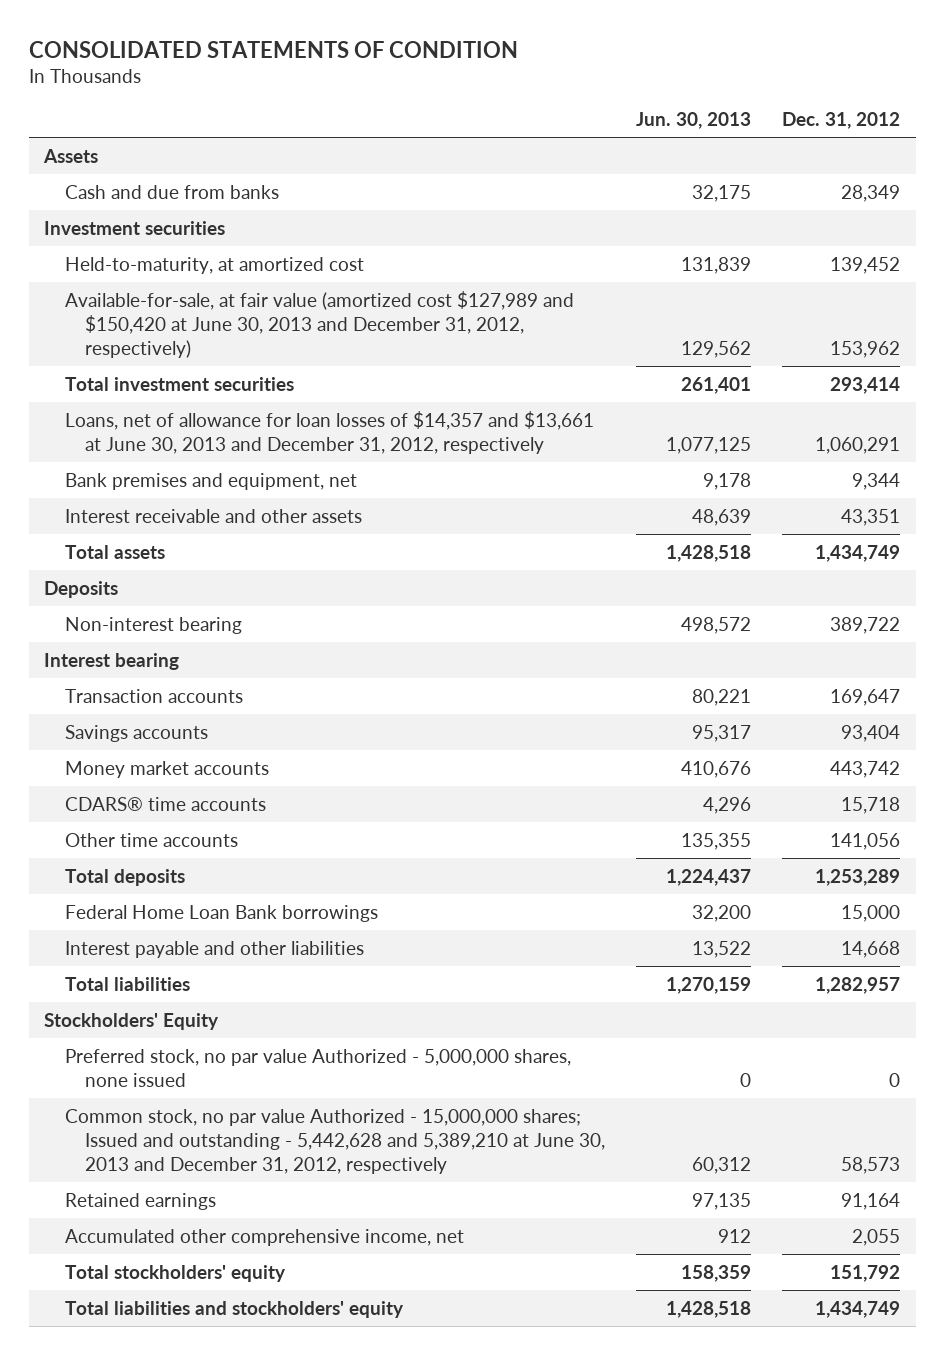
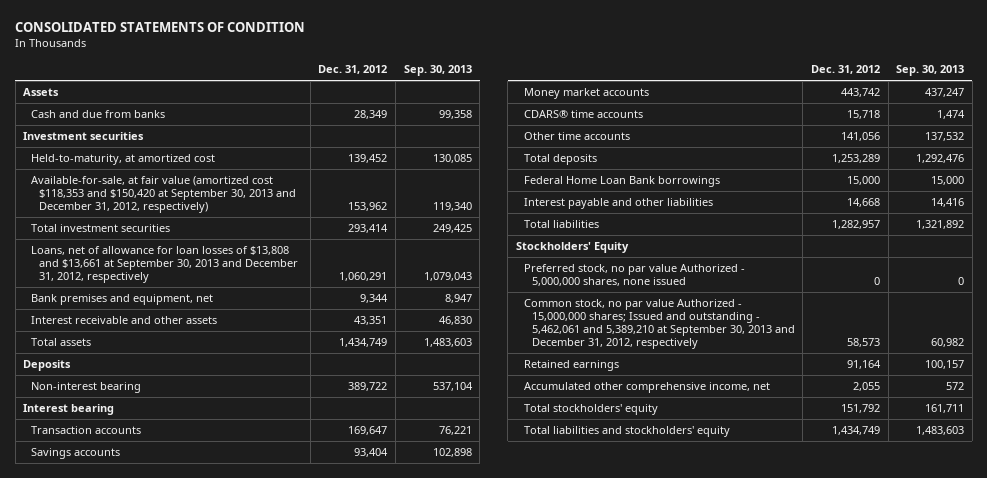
[635,112,751,130] Jun. 30, 2013 -> none
none -> [403,65,472,77] Sep. 30, 2013
[64,290,574,358] Available-for-sale, at fair value (amortized cost $127,989 and $150,420 at June 30, 2013 and December 31, 2012, respectively) -> [31,175,297,214] Available-for-sale, at fair value (amortized cost $118,353 and $150,420 at September 30, 2013 and December 31, 2012, respectively)
[64,410,594,454] Loans, net of allowance for loan losses of $14,357 and $13,661 at June 30, 2013 and December 31, 2012, respectively -> [31,245,299,284] Loans, net of allowance for loan losses of $13,808 and $13,661 at September 30, 2013 and December 31, 2012, respectively
[64,1108,605,1174] Common stock, no par value Authorized - 15,000,000 shares; Issued and outstanding - 5,442,628 and 5,389,210 at June 30, 2013 and December 31, 2012, respectively -> [523,298,795,350] Common stock, no par value Authorized - 15,000,000 shares; Issued and outstanding - 5,462,061 and 5,389,210 at September 30, 2013 and December 31, 2012, respectively

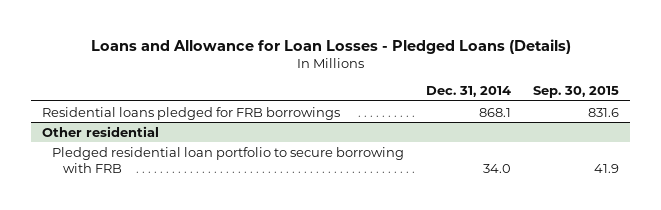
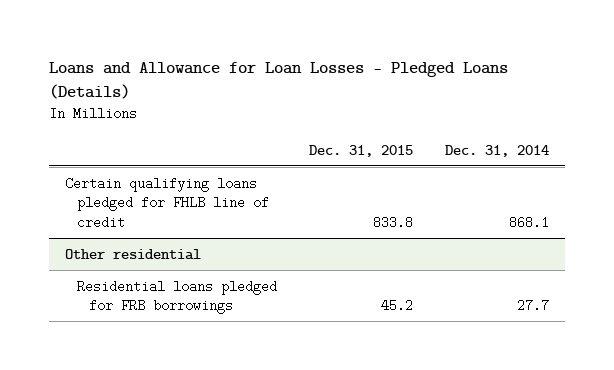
[533,86,620,99] Sep. 30, 2015 -> none
none -> [309,144,414,157] Dec. 31, 2015
[41,106,340,120] Residential loans pledged for FRB borrowings -> [64,176,269,229] Certain qualifying loans pledged for FHLB line of credit
[52,146,405,174] Pledged residential loan portfolio to secure borrowing with FRB -> [76,279,277,315] Residential loans pledged for FRB borrowings
[483,164,512,174] 34.0 -> [517,299,550,313] 27.7

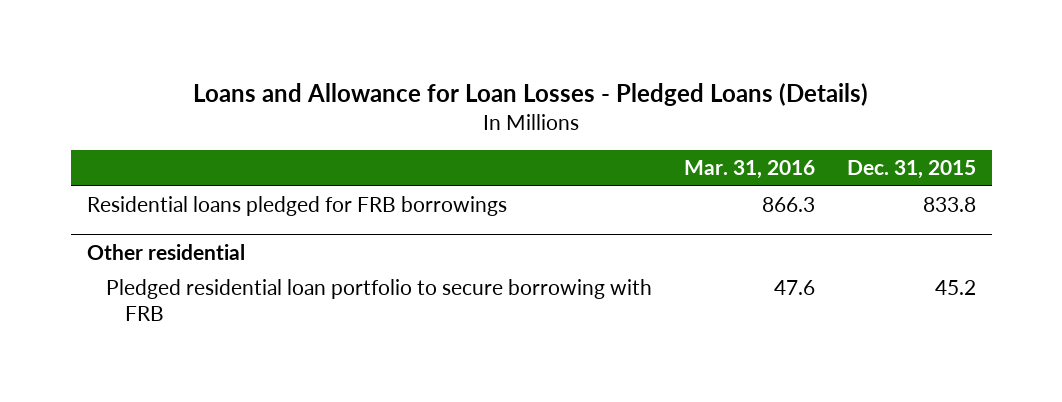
[445,144,550,157] Dec. 31, 2014 -> none
none -> [683,160,815,180] Mar. 31, 2016
[64,176,269,229] Certain qualifying loans pledged for FHLB line of credit -> [86,195,507,216] Residential loans pledged for FRB borrowings
[76,279,277,315] Residential loans pledged for FRB borrowings -> [105,278,652,321] Pledged residential loan portfolio to secure borrowing with FRB

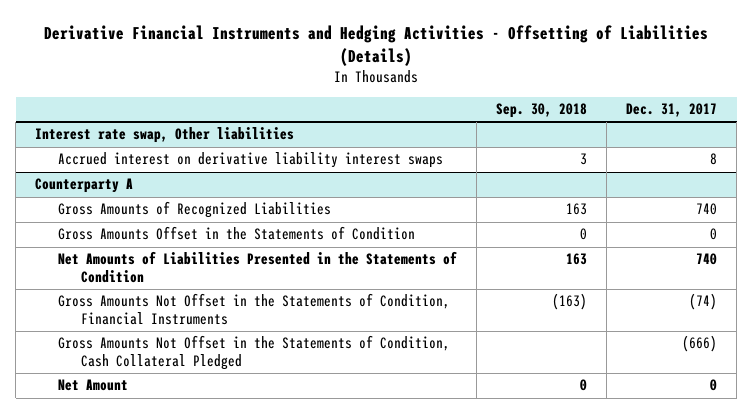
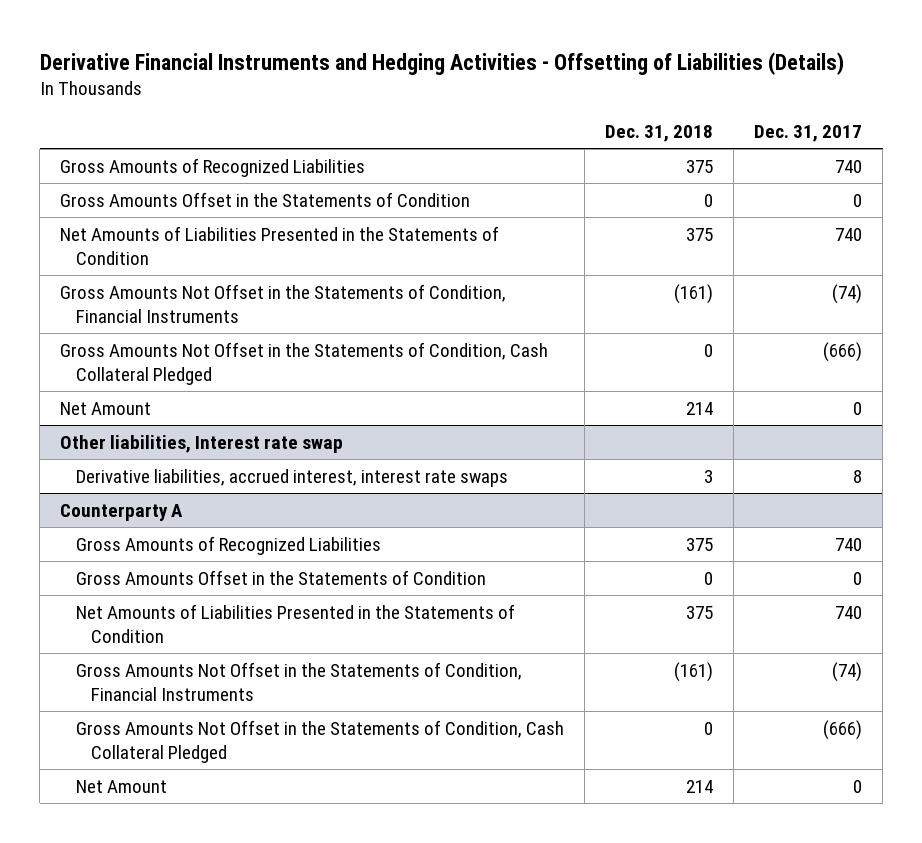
[496,103,588,119] Sep. 30, 2018 -> none
none -> [604,125,713,143] Dec. 31, 2018
none -> [60,157,366,177] Gross Amounts of Recognized Liabilities
none -> [60,191,471,207] Gross Amounts Offset in the Statements of Condition
none -> [60,225,500,265] Net Amounts of Liabilities Presented in the Statements of Condition
none -> [60,283,507,323] Gross Amounts Not Offset in the Statements of Condition, Financial Instruments
none -> [60,341,549,385] Gross Amounts Not Offset in the Statements of Condition, Cash Collateral Pledged
none -> [60,401,152,415] Net Amount
[35,127,295,144] Interest rate swap, Other liabilities -> [60,434,344,453] Other liabilities, Interest rate swap
[57,152,443,169] Accrued interest on derivative liability interest swaps -> [75,468,508,487] Derivative liabilities, accrued interest, interest rate swaps

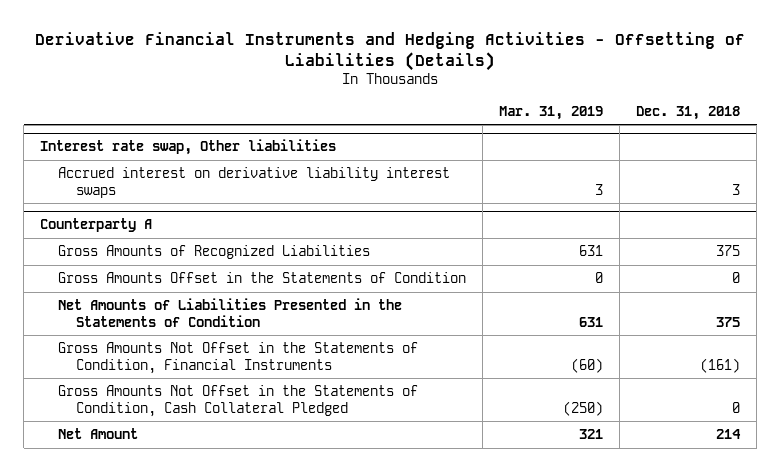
[753,125,862,143] Dec. 31, 2017 -> none
none -> [499,105,604,120] Mar. 31, 2019
[60,157,366,177] Gross Amounts of Recognized Liabilities -> none
[60,191,471,207] Gross Amounts Offset in the Statements of Condition -> none
[60,225,500,265] Net Amounts of Liabilities Presented in the Statements of Condition -> none
[60,283,507,323] Gross Amounts Not Offset in the Statements of Condition, Financial Instruments -> none
[60,341,549,385] Gross Amounts Not Offset in the Statements of Condition, Cash Collateral Pledged -> none
[60,401,152,415] Net Amount -> none
[60,434,344,453] Other liabilities, Interest rate swap -> [40,139,337,156] Interest rate swap, Other liabilities
[75,468,508,487] Derivative liabilities, accrued interest, interest rate swaps -> [58,167,451,198] Accrued interest on derivative liability interest swaps

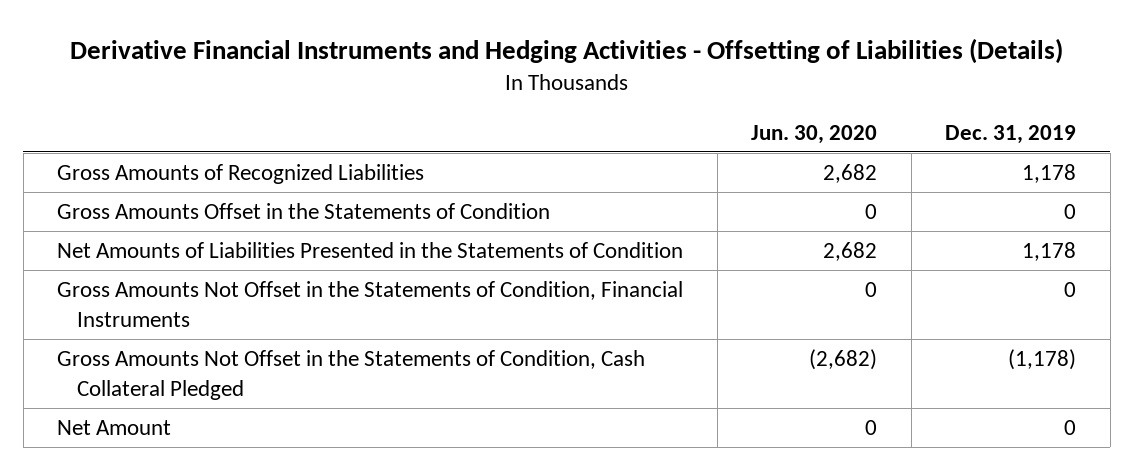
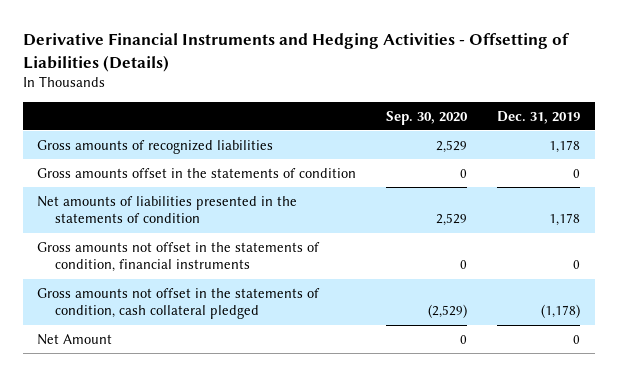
[751,124,878,144] Jun. 30, 2020 -> none
none -> [386,110,469,125] Sep. 30, 2020
[57,163,425,184] Gross Amounts of Recognized Liabilities -> [37,139,274,154] Gross amounts of recognized liabilities
[57,202,551,219] Gross Amounts Offset in the Statements of Condition -> [37,167,357,178] Gross amounts offset in the statements of condition
[57,241,684,258] Net Amounts of Liabilities Presented in the Statements of Condition -> [37,195,298,224] Net amounts of liabilities presented in the statements of condition
[57,280,684,327] Gross Amounts Not Offset in the Statements of Condition, Financial Instruments -> [37,241,321,273] Gross amounts not offset in the statements of condition, financial instruments
[57,349,646,400] Gross Amounts Not Offset in the Statements of Condition, Cash Collateral Pledged -> [37,287,321,320] Gross amounts not offset in the statements of condition, cash collateral pledged

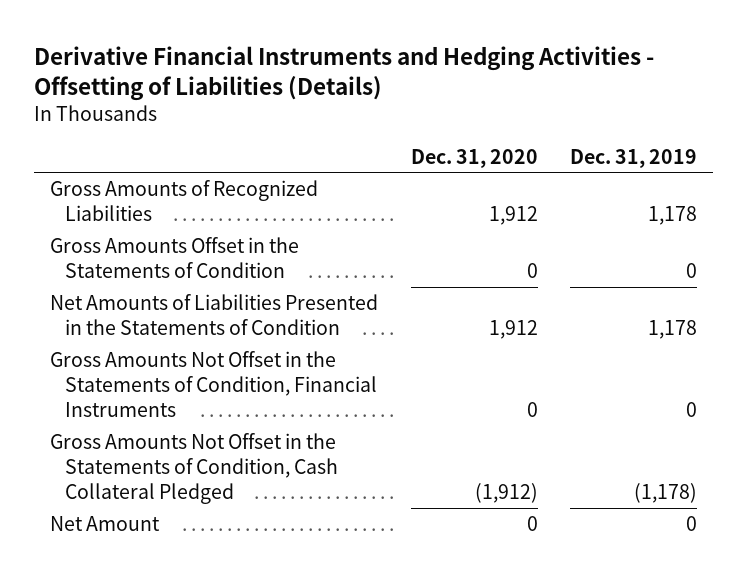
[386,110,469,125] Sep. 30, 2020 -> none
none -> [410,148,538,168] Dec. 31, 2020
[37,139,274,154] Gross amounts of recognized liabilities -> [50,179,319,222] Gross Amounts of Recognized Liabilities
[37,167,357,178] Gross amounts offset in the statements of condition -> [50,236,300,279] Gross Amounts Offset in the Statements of Condition
[37,195,298,224] Net amounts of liabilities presented in the statements of condition -> [50,293,379,336] Net Amounts of Liabilities Presented in the Statements of Condition
[37,241,321,273] Gross amounts not offset in the statements of condition, financial instruments -> [50,350,377,418] Gross Amounts Not Offset in the Statements of Condition, Financial Instruments
[37,287,321,320] Gross amounts not offset in the statements of condition, cash collateral pledged -> [50,432,338,505] Gross Amounts Not Offset in the Statements of Condition, Cash Collateral Pledged

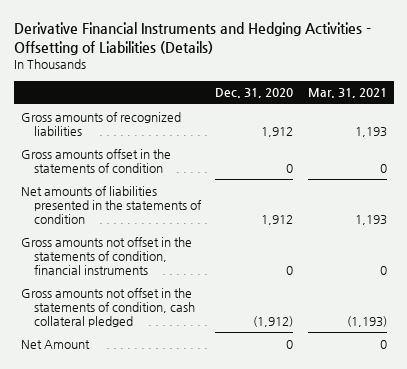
[569,148,697,168] Dec. 31, 2019 -> none
none -> [307,88,387,99] Mar. 31, 2021
[50,179,319,222] Gross Amounts of Recognized Liabilities -> [20,111,181,136] Gross amounts of recognized liabilities
[50,236,300,279] Gross Amounts Offset in the Statements of Condition -> [20,148,171,173] Gross amounts offset in the statements of condition
[50,293,379,336] Net Amounts of Liabilities Presented in the Statements of Condition -> [20,185,203,225] Net amounts of liabilities presented in the statements of condition
[50,350,377,418] Gross Amounts Not Offset in the Statements of Condition, Financial Instruments -> [20,236,192,276] Gross amounts not offset in the statements of condition, financial instruments
[50,432,338,505] Gross Amounts Not Offset in the Statements of Condition, Cash Collateral Pledged -> [20,287,196,328] Gross amounts not offset in the statements of condition, cash collateral pledged

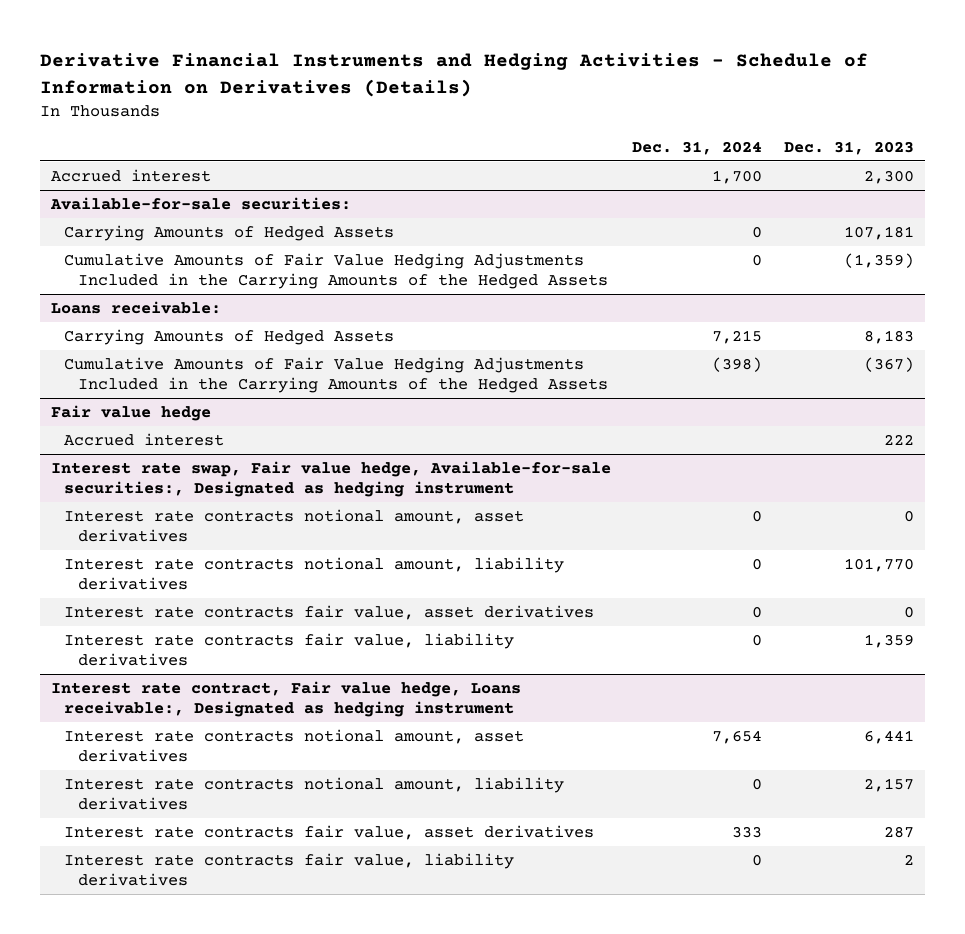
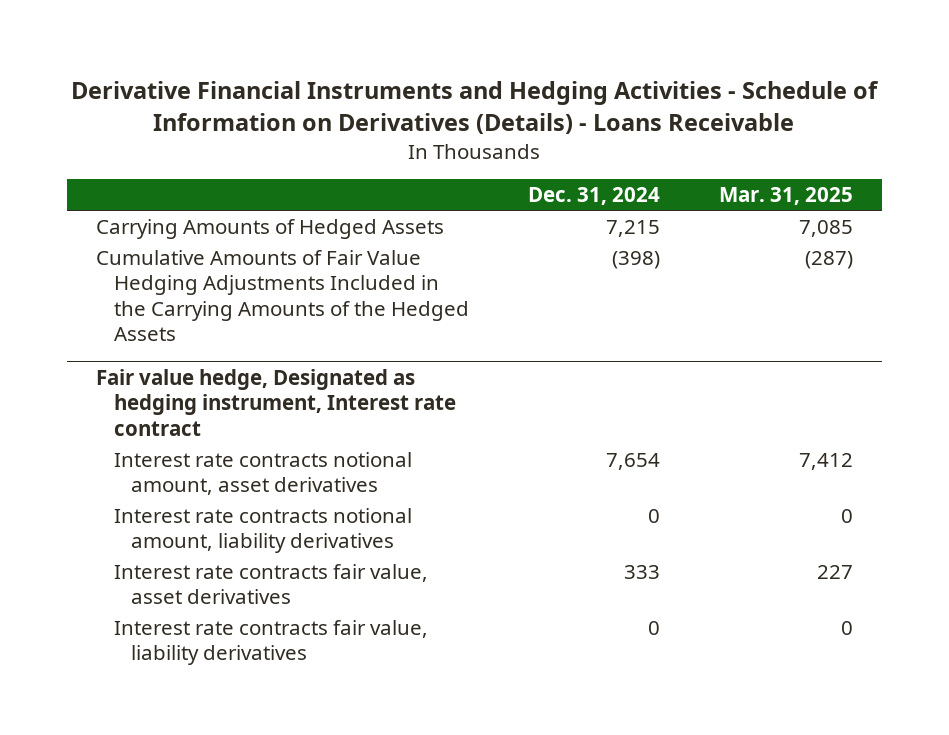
[39,53,868,98] Derivative Financial Instruments and Hedging Activities - Schedule of Information on Derivatives (Details) -> [71,80,880,134] Derivative Financial Instruments and Hedging Activities - Schedule of Information on Derivatives (Details) - Loans Receivable
[783,141,914,156] Dec. 31, 2023 -> none
none -> [718,187,853,206] Mar. 31, 2025
[50,168,211,182] Accrued interest -> none
[49,196,351,210] Available-for-sale securities: -> none
[64,224,395,241] Carrying Amounts of Hedged Assets -> none
[64,252,609,290] Cumulative Amounts of Fair Value Hedging Adjustments Included in the Carrying Amounts of the Hedged Assets -> none
[50,300,221,314] Loans receivable: -> none
[50,404,211,421] Fair value hedge -> none
[64,432,225,446] Accrued interest -> none
[50,460,611,498] Interest rate swap, Fair value hedge, Available-for-sale securities:, Designated as hedging instrument -> none
[64,508,525,543] Interest rate contracts notional amount, asset derivatives -> none
[64,556,565,591] Interest rate contracts notional amount, liability derivatives -> none
[64,604,595,620] Interest rate contracts fair value, asset derivatives -> none
[64,632,515,667] Interest rate contracts fair value, liability derivatives -> none
[50,680,521,718] Interest rate contract, Fair value hedge, Loans receivable:, Designated as hedging instrument -> [96,368,456,436] Fair value hedge, Designated as hedging instrument, Interest rate contract

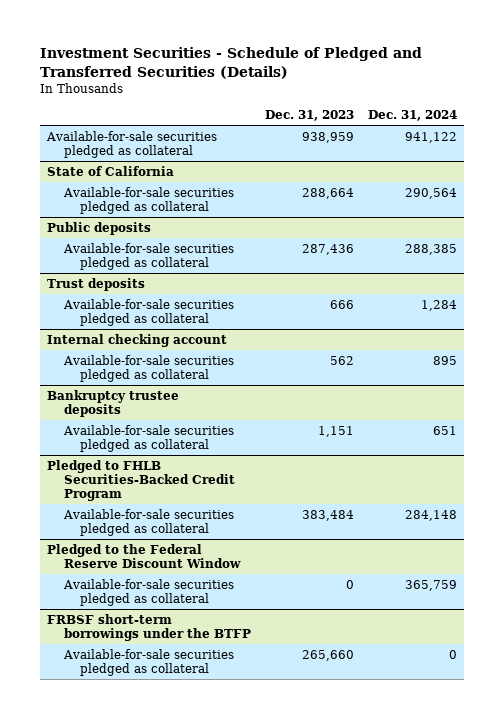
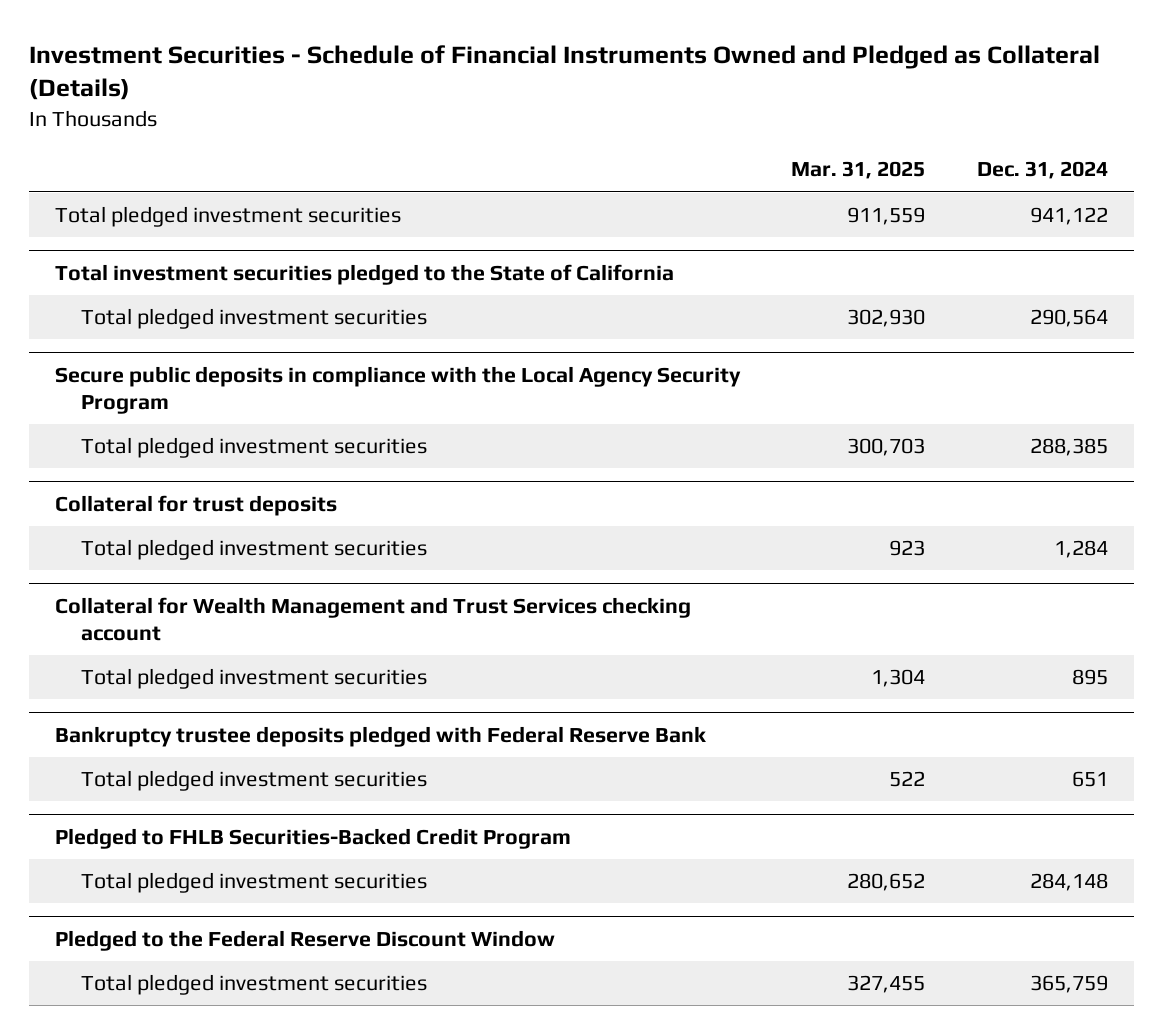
[40,47,423,79] Investment Securities - Schedule of Pledged and Transferred Securities (Details) -> [28,44,1100,101] Investment Securities - Schedule of Financial Instruments Owned and Pledged as Collateral (Details)
[264,110,354,122] Dec. 31, 2023 -> none
none -> [791,161,926,180] Mar. 31, 2025
[46,130,218,158] Available-for-sale securities pledged as collateral -> [54,206,401,228] Total pledged investment securities
[47,165,175,176] State of California -> [54,263,674,285] Total investment securities pledged to the State of California
[62,186,234,214] Available-for-sale securities pledged as collateral -> [81,308,428,330] Total pledged investment securities
[47,221,152,235] Public deposits -> [54,365,741,415] Secure public deposits in compliance with the Local Agency Security Program
[62,242,234,270] Available-for-sale securities pledged as collateral -> [81,437,428,459] Total pledged investment securities
[47,277,146,291] Trust deposits -> [54,494,337,516] Collateral for trust deposits
[62,298,234,326] Available-for-sale securities pledged as collateral -> [81,539,428,561] Total pledged investment securities
[47,333,228,347] Internal checking account -> [54,596,691,642] Collateral for Wealth Management and Trust Services checking account
[62,354,234,382] Available-for-sale securities pledged as collateral -> [81,668,428,690] Total pledged investment securities
[47,389,180,417] Bankruptcy trustee deposits -> [54,725,706,747] Bankruptcy trustee deposits pledged with Federal Reserve Bank
[62,424,234,452] Available-for-sale securities pledged as collateral -> [81,770,428,792] Total pledged investment securities
[62,508,234,536] Available-for-sale securities pledged as collateral -> [81,872,428,894] Total pledged investment securities
[47,613,251,641] FRBSF short-term borrowings under the BTFP -> none
[62,648,234,676] Available-for-sale securities pledged as collateral -> none
[62,578,234,606] Available-for-sale securities pledged as collateral -> [81,974,428,996] Total pledged investment securities

